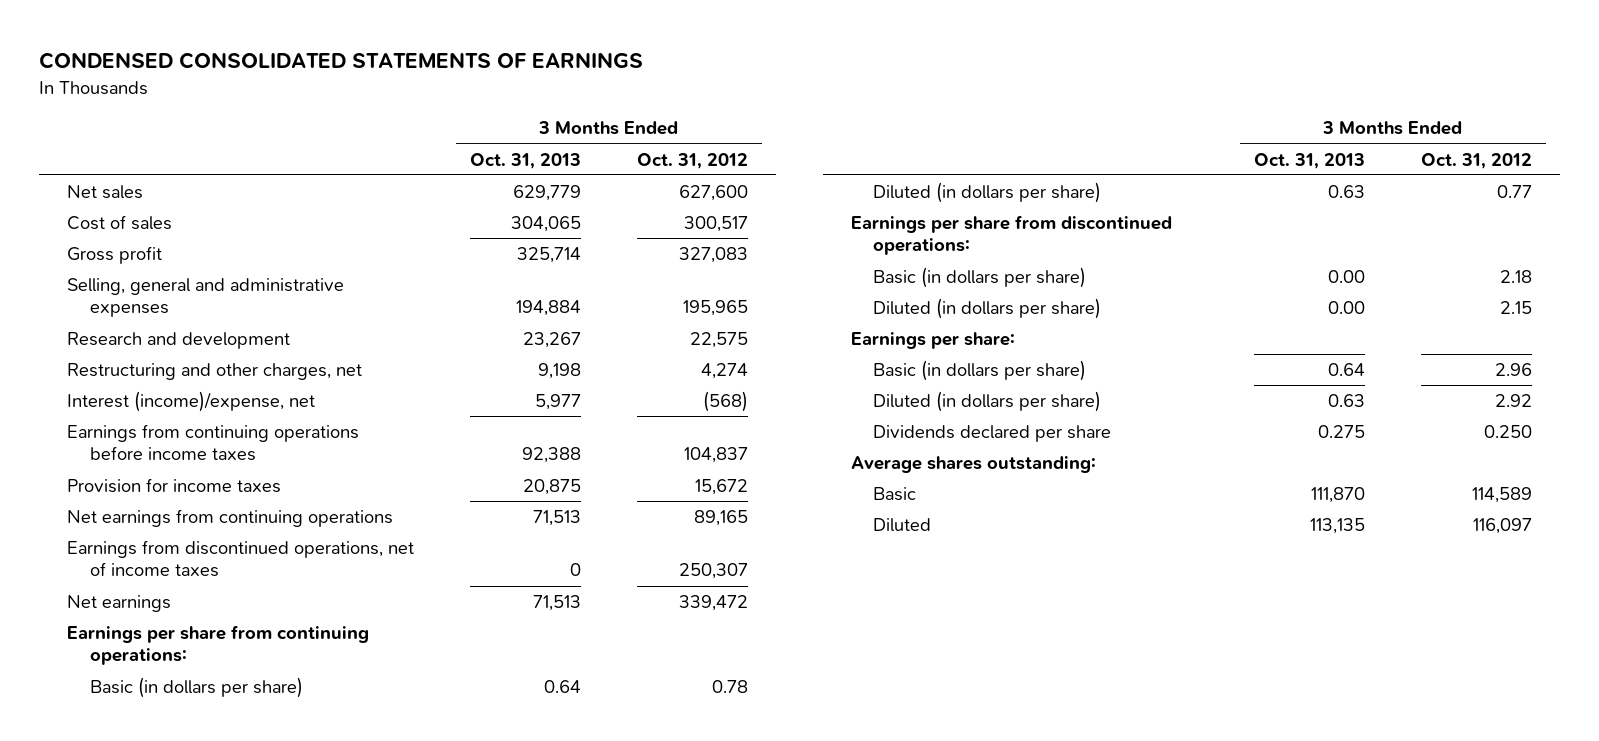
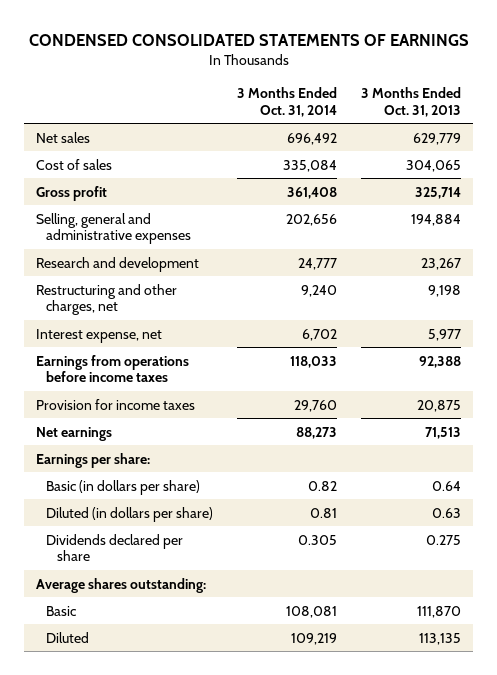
[637,152,749,169] Oct. 31, 2012 -> none
none -> [237,86,338,117] 3 Months Ended Oct. 31, 2014
[67,391,316,413] Interest (income)/expense, net -> [35,328,162,343] Interest expense, net
[67,424,360,462] Earnings from continuing operations before income taxes -> [35,354,189,383] Earnings from operations before income taxes
[67,509,394,528] Net earnings from continuing operations -> none
[67,540,415,578] Earnings from discontinued operations, net of income taxes -> none
[67,625,370,666] Earnings per share from continuing operations: -> none
[89,677,303,699] Basic (in dollars per share) -> none
[873,182,1102,204] Diluted (in dollars per share) -> none
[851,215,1173,256] Earnings per share from discontinued operations: -> none
[873,267,1087,289] Basic (in dollars per share) -> none
[873,298,1102,320] Diluted (in dollars per share) -> none

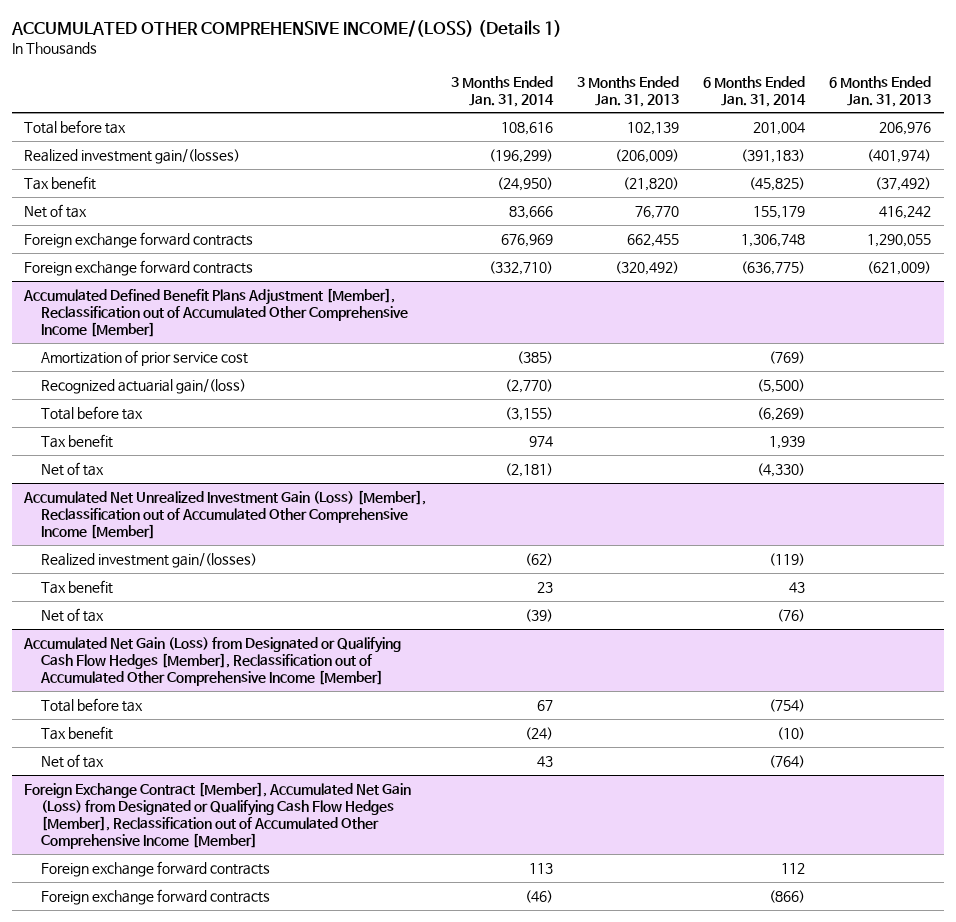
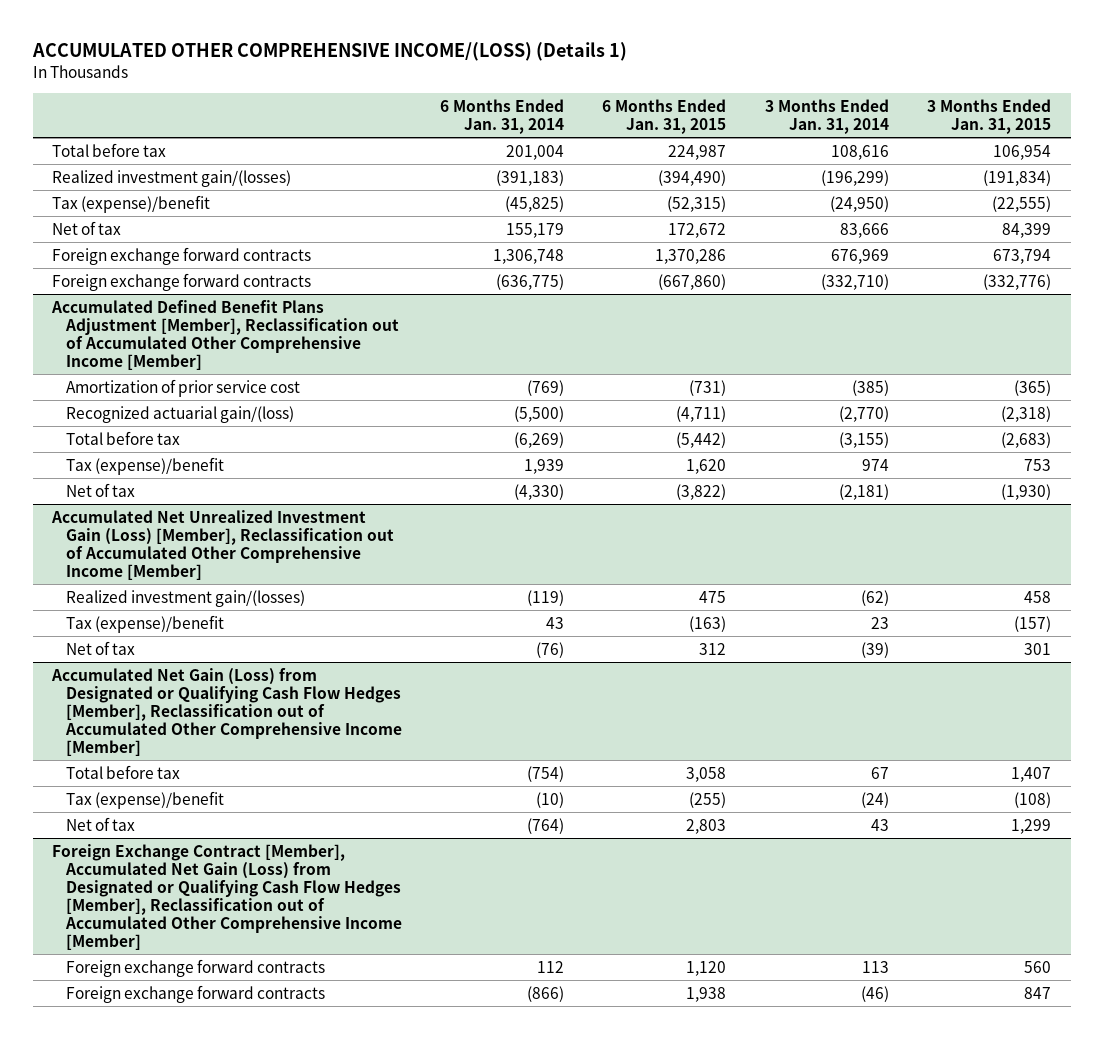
[576,75,679,107] 3 Months Ended Jan. 31, 2013 -> none
[829,75,932,107] 6 Months Ended Jan. 31, 2013 -> none
none -> [602,99,727,135] 6 Months Ended Jan. 31, 2015
none -> [927,99,1052,135] 3 Months Ended Jan. 31, 2015
[24,175,97,190] Tax benefit -> [52,194,211,213] Tax (expense)/benefit
[40,433,113,448] Tax benefit -> [65,456,224,475] Tax (expense)/benefit
[40,579,113,594] Tax benefit -> [65,614,224,633] Tax (expense)/benefit
[40,725,113,740] Tax benefit -> [65,790,224,809] Tax (expense)/benefit

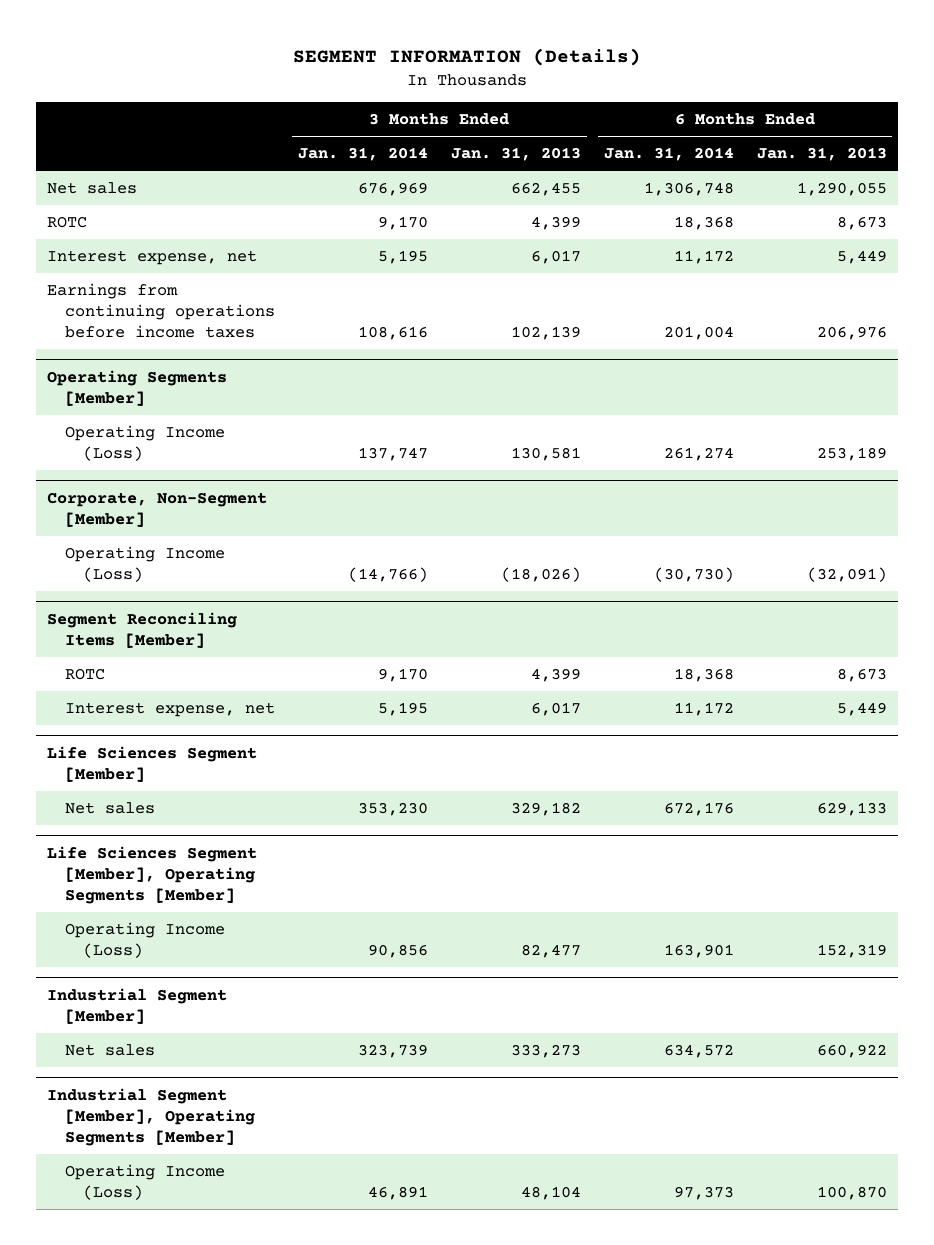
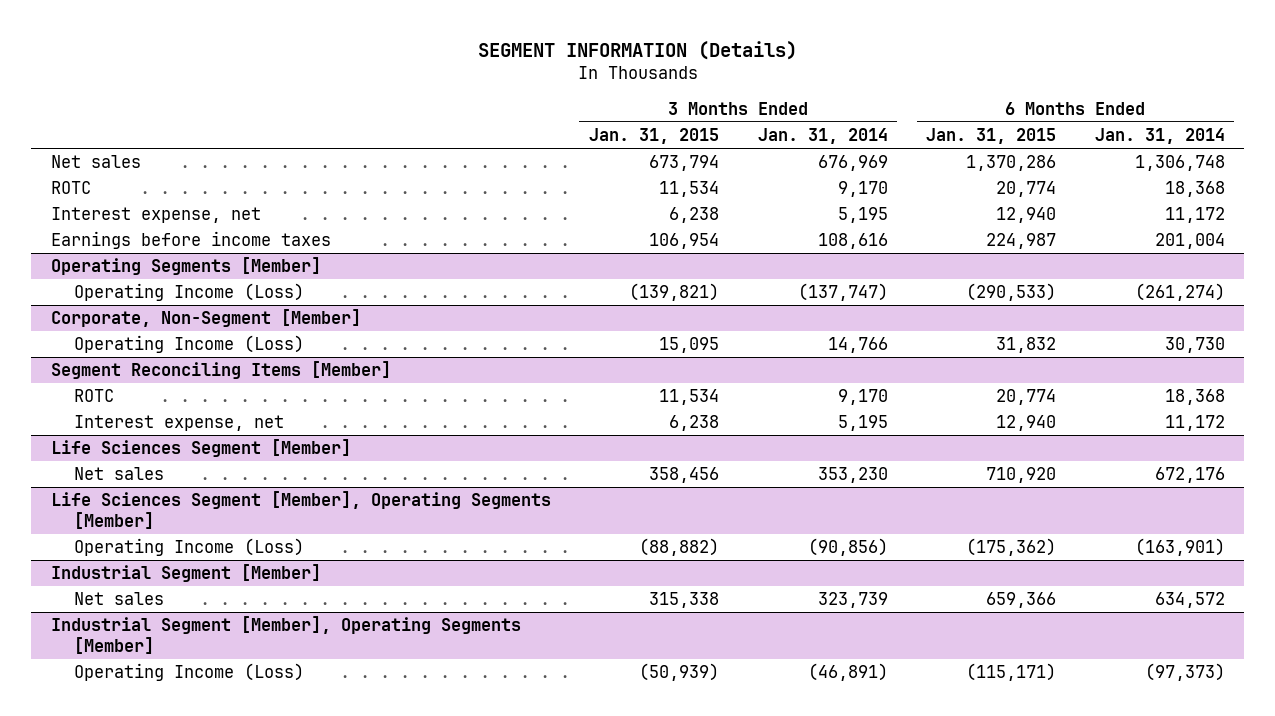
[450,146,581,161] Jan. 31, 2013 -> none
[756,146,887,161] Jan. 31, 2013 -> none
none -> [589,128,720,145] Jan. 31, 2015
none -> [926,128,1057,145] Jan. 31, 2015
[46,282,276,339] Earnings from continuing operations before income taxes -> [50,231,331,250] Earnings before income taxes
[357,447,428,462] 137,747 -> [797,283,888,302] (137,747)
[663,447,734,462] 261,274 -> [1134,283,1225,302] (261,274)
[347,567,428,583] (14,766) -> [827,337,888,354] 14,766
[653,567,734,583] (30,730) -> [1164,337,1225,354] 30,730
[367,944,428,959] 90,856 -> [807,538,888,557] (90,856)
[663,944,734,959] 163,901 -> [1134,538,1225,557] (163,901)
[367,1186,428,1201] 46,891 -> [807,663,888,682] (46,891)
[673,1186,734,1201] 97,373 -> [1144,663,1225,682] (97,373)

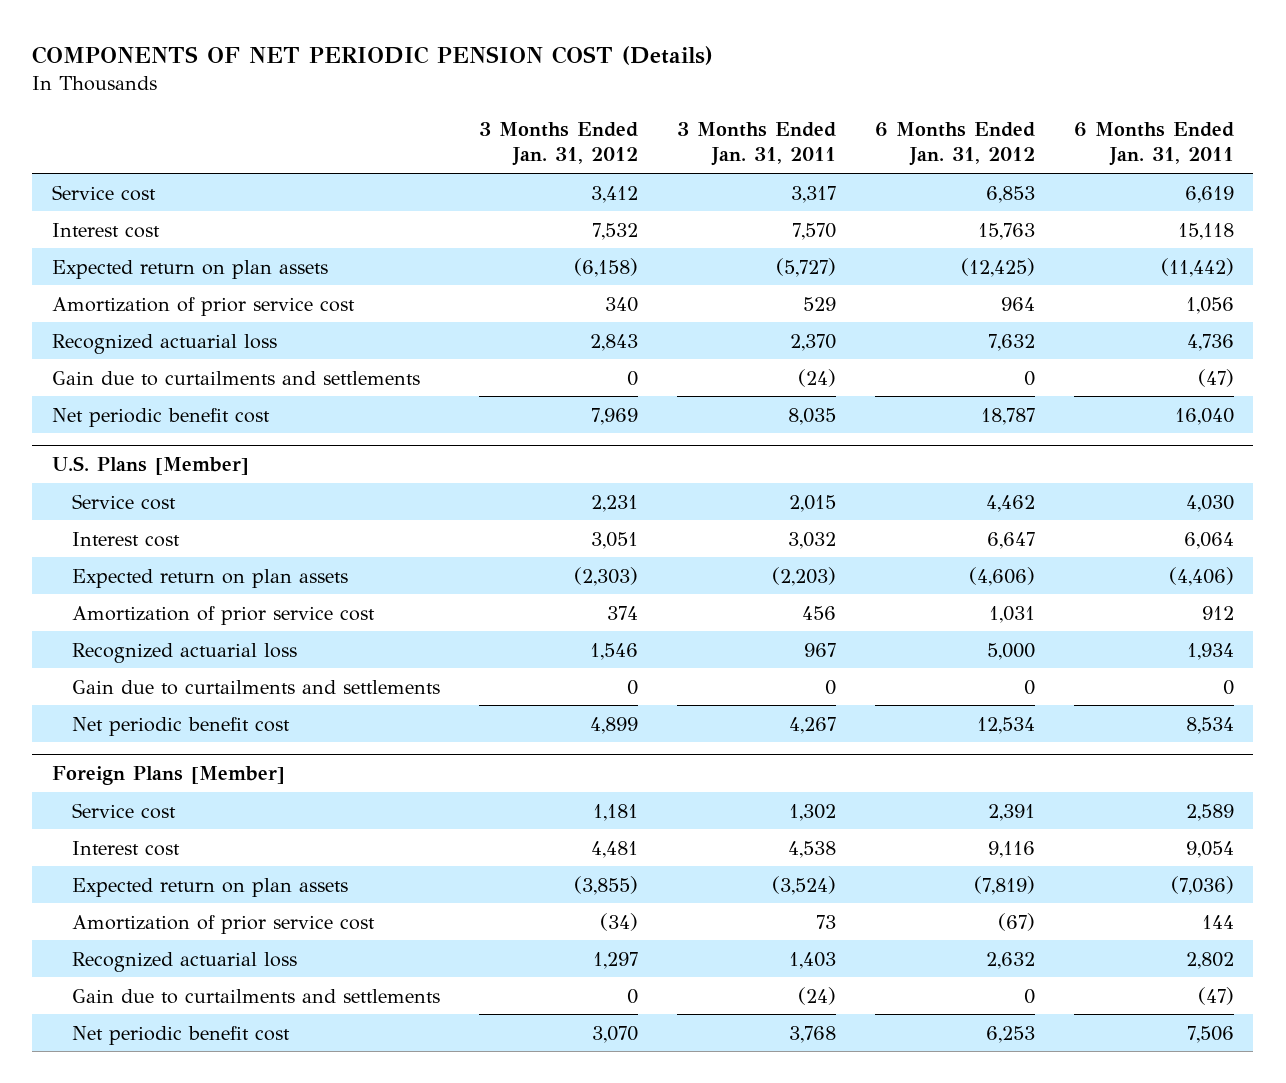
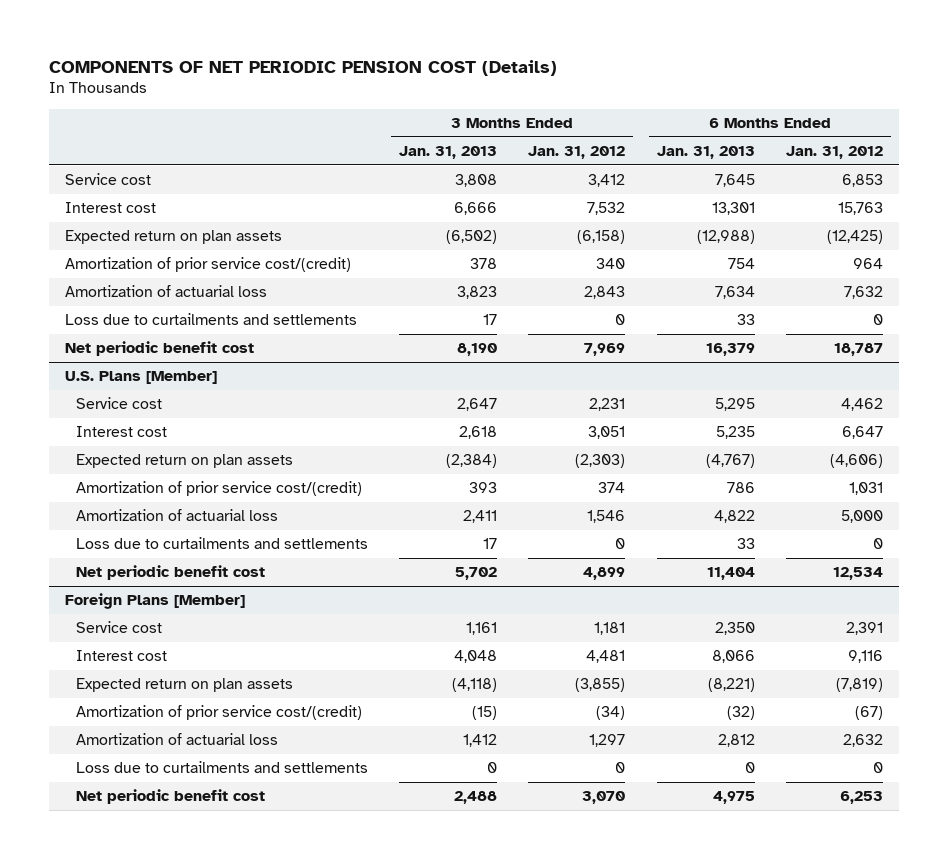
[676,121,836,167] 3 Months Ended Jan. 31, 2011 -> none
[1073,121,1234,167] 6 Months Ended Jan. 31, 2011 -> none
none -> [398,145,497,159] Jan. 31, 2013
none -> [656,145,755,159] Jan. 31, 2013
[52,296,356,316] Amortization of prior service cost -> [64,257,351,273] Amortization of prior service cost/(credit)
[52,333,278,354] Recognized actuarial loss -> [64,285,267,298] Amortization of actuarial loss
[52,370,421,386] Gain due to curtailments and settlements -> [64,313,357,326] Loss due to curtailments and settlements
[71,605,375,625] Amortization of prior service cost -> [75,481,362,497] Amortization of prior service cost/(credit)
[71,642,297,663] Recognized actuarial loss -> [75,509,278,522] Amortization of actuarial loss
[71,679,440,695] Gain due to curtailments and settlements -> [75,537,368,550] Loss due to curtailments and settlements
[71,914,375,934] Amortization of prior service cost -> [75,705,362,721] Amortization of prior service cost/(credit)
[71,951,297,972] Recognized actuarial loss -> [75,733,278,746] Amortization of actuarial loss
[71,988,440,1004] Gain due to curtailments and settlements -> [75,761,368,774] Loss due to curtailments and settlements

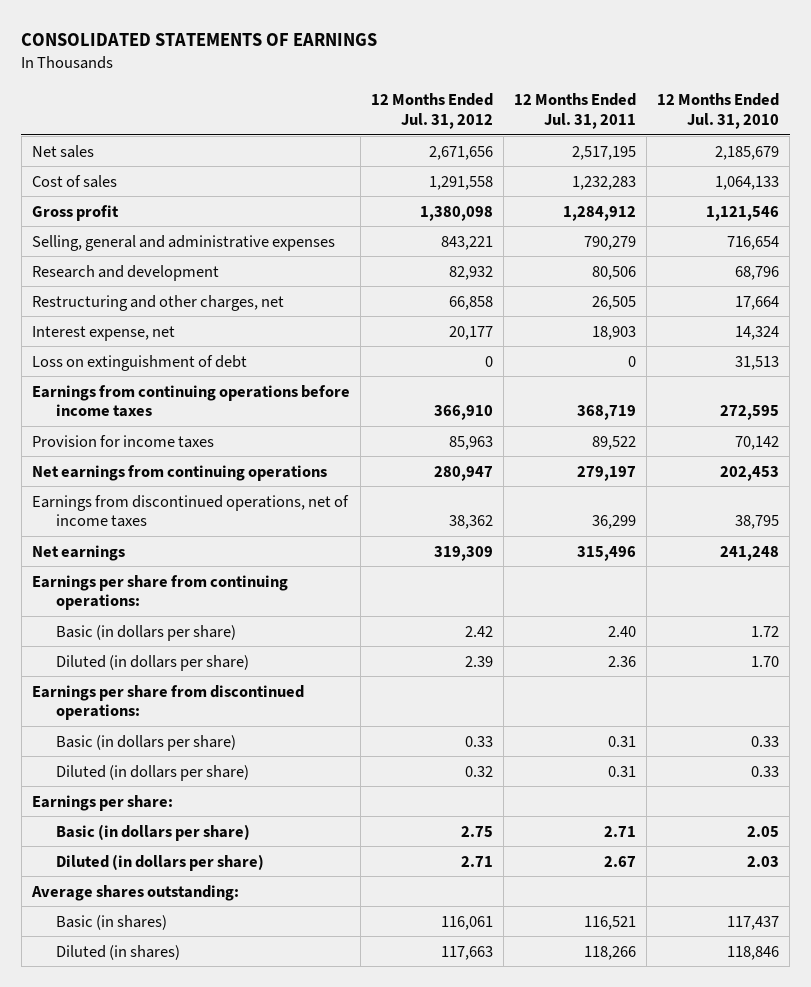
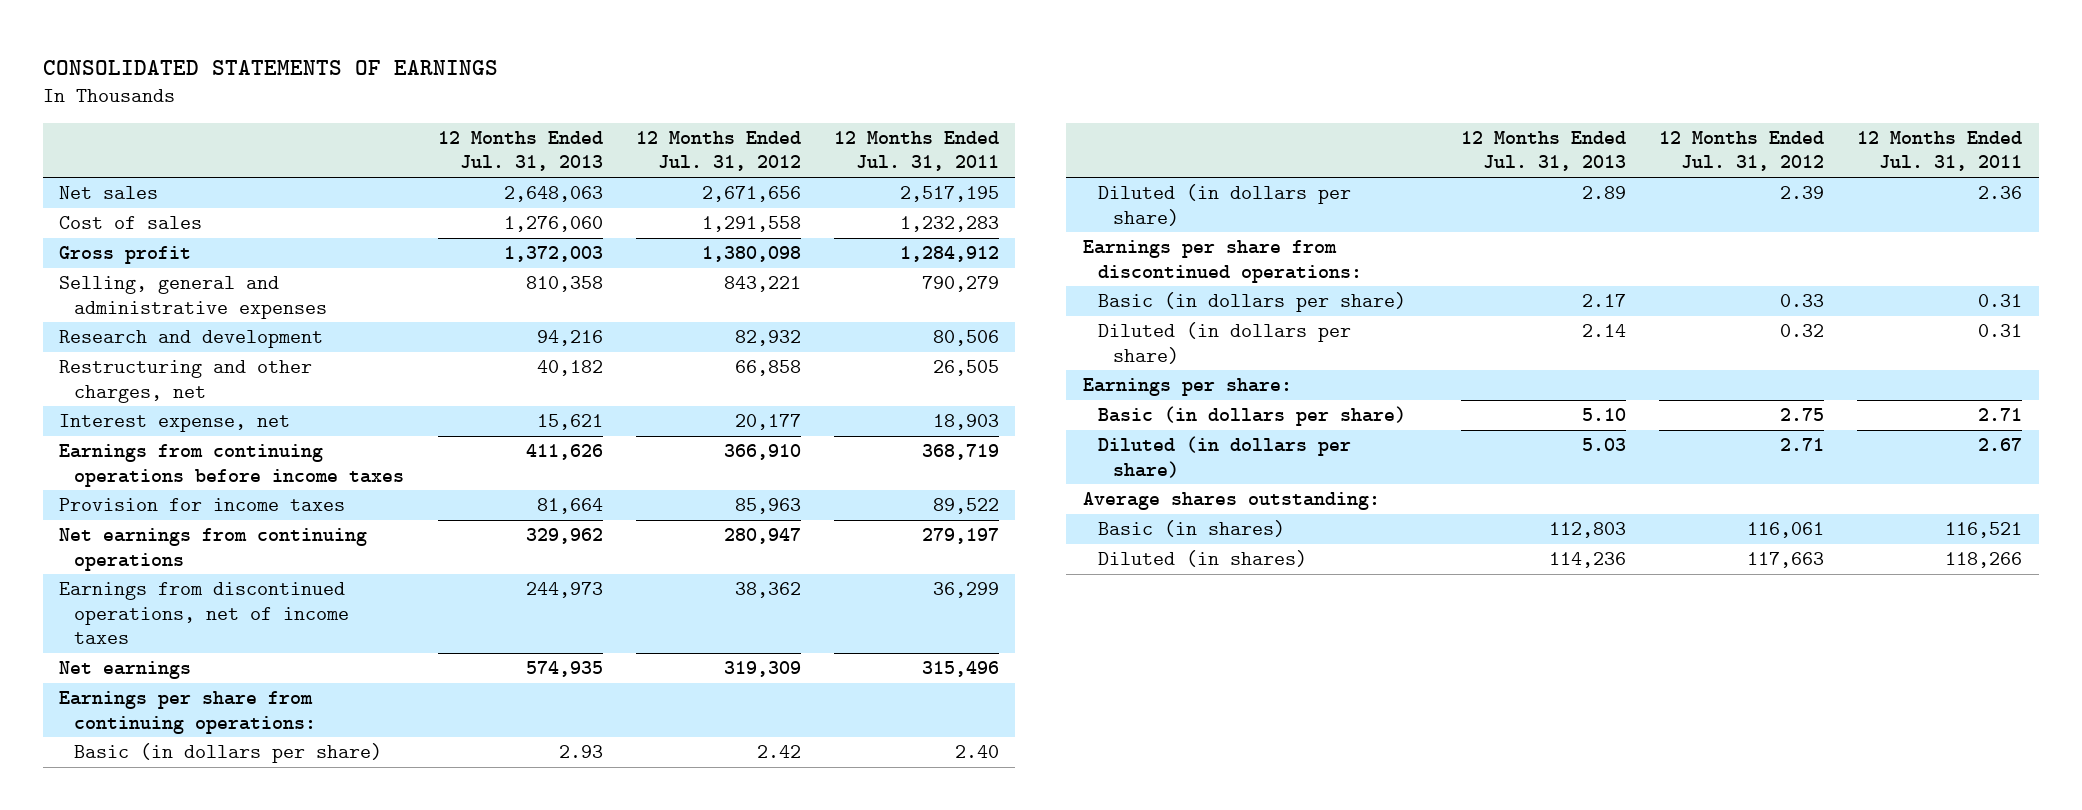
[657,93,780,129] 12 Months Ended Jul. 31, 2010 -> none
none -> [437,130,603,172] 12 Months Ended Jul. 31, 2013
[31,354,247,371] Loss on extinguishment of debt -> none

